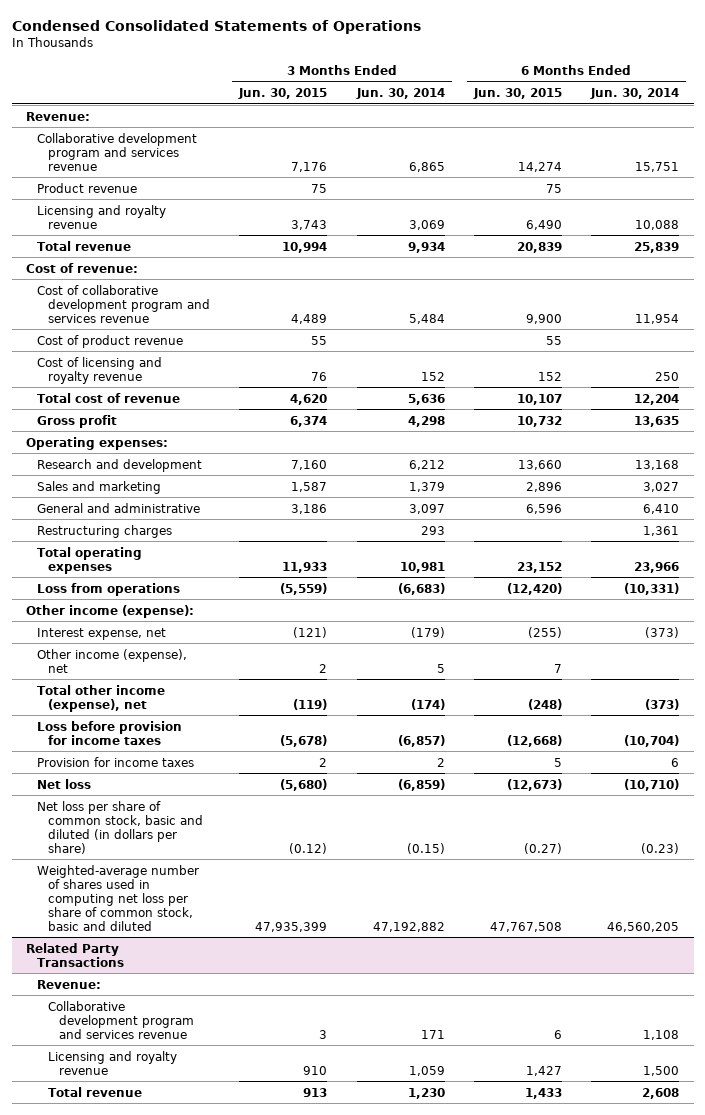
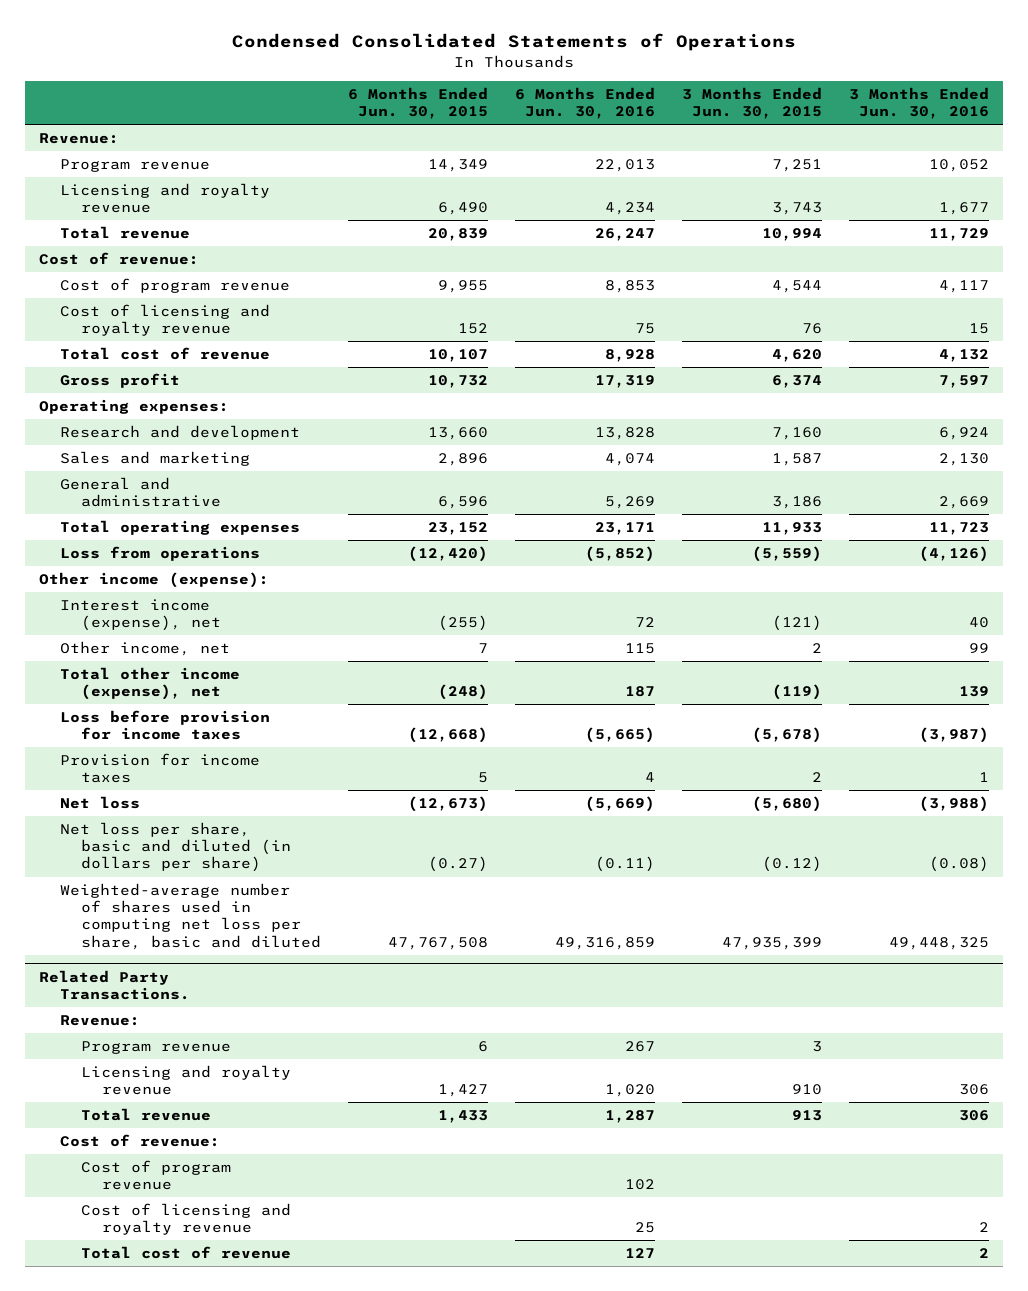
[355,88,445,100] Jun. 30, 2014 -> none
[589,88,679,100] Jun. 30, 2014 -> none
none -> [515,86,656,120] 6 Months Ended Jun. 30, 2016
none -> [849,86,990,120] 3 Months Ended Jun. 30, 2016
[37,182,138,193] Product revenue -> none
[37,132,198,171] Collaborative development program and services revenue -> [60,159,211,173] Program revenue
[291,161,328,172] 7,176 -> [772,159,823,173] 7,251
[517,161,562,172] 14,274 -> [428,159,489,173] 14,349
[37,334,184,348] Cost of product revenue -> none
[37,284,211,323] Cost of collaborative development program and services revenue -> [60,278,291,294] Cost of program revenue
[291,313,328,324] 4,489 -> [772,280,823,294] 4,544
[525,313,562,324] 9,900 -> [438,280,489,294] 9,955
[37,524,173,538] Restructuring charges -> none
[37,627,167,640] Interest expense, net -> [60,599,222,632] Interest income (expense), net
[37,648,188,673] Other income (expense), net -> [60,641,231,657] Other income, net
[37,800,204,854] Net loss per share of common stock, basic and diluted (in dollars per share) -> [60,822,292,873] Net loss per share, basic and diluted (in dollars per share)
[37,864,200,931] Weighted-average number of shares used in computing net loss per share of common stock, basic and diluted -> [60,883,322,950] Weighted-average number of shares used in computing net loss per share, basic and diluted
[26,942,125,967] Related Party Transactions -> [38,969,191,1000] Related Party Transactions.
[48,1000,195,1039] Collaborative development program and services revenue -> [81,1041,232,1055] Program revenue
none -> [60,1134,221,1148] Cost of revenue:
none -> [81,1160,232,1191] Cost of program revenue
none -> [81,1203,292,1236] Cost of licensing and royalty revenue
none -> [81,1246,292,1260] Total cost of revenue

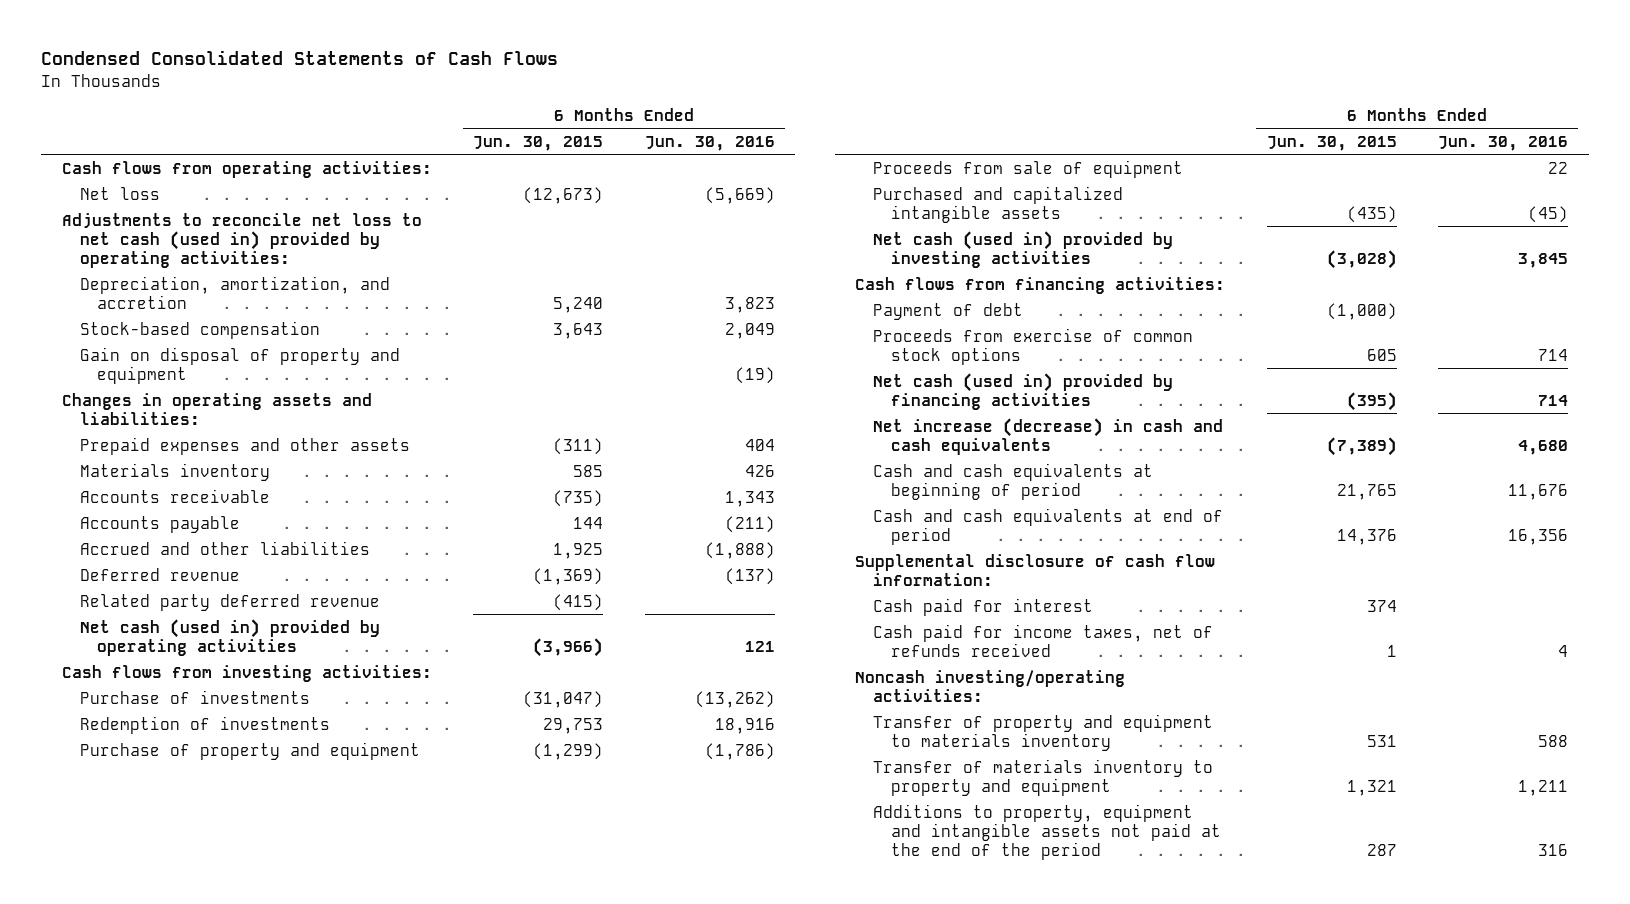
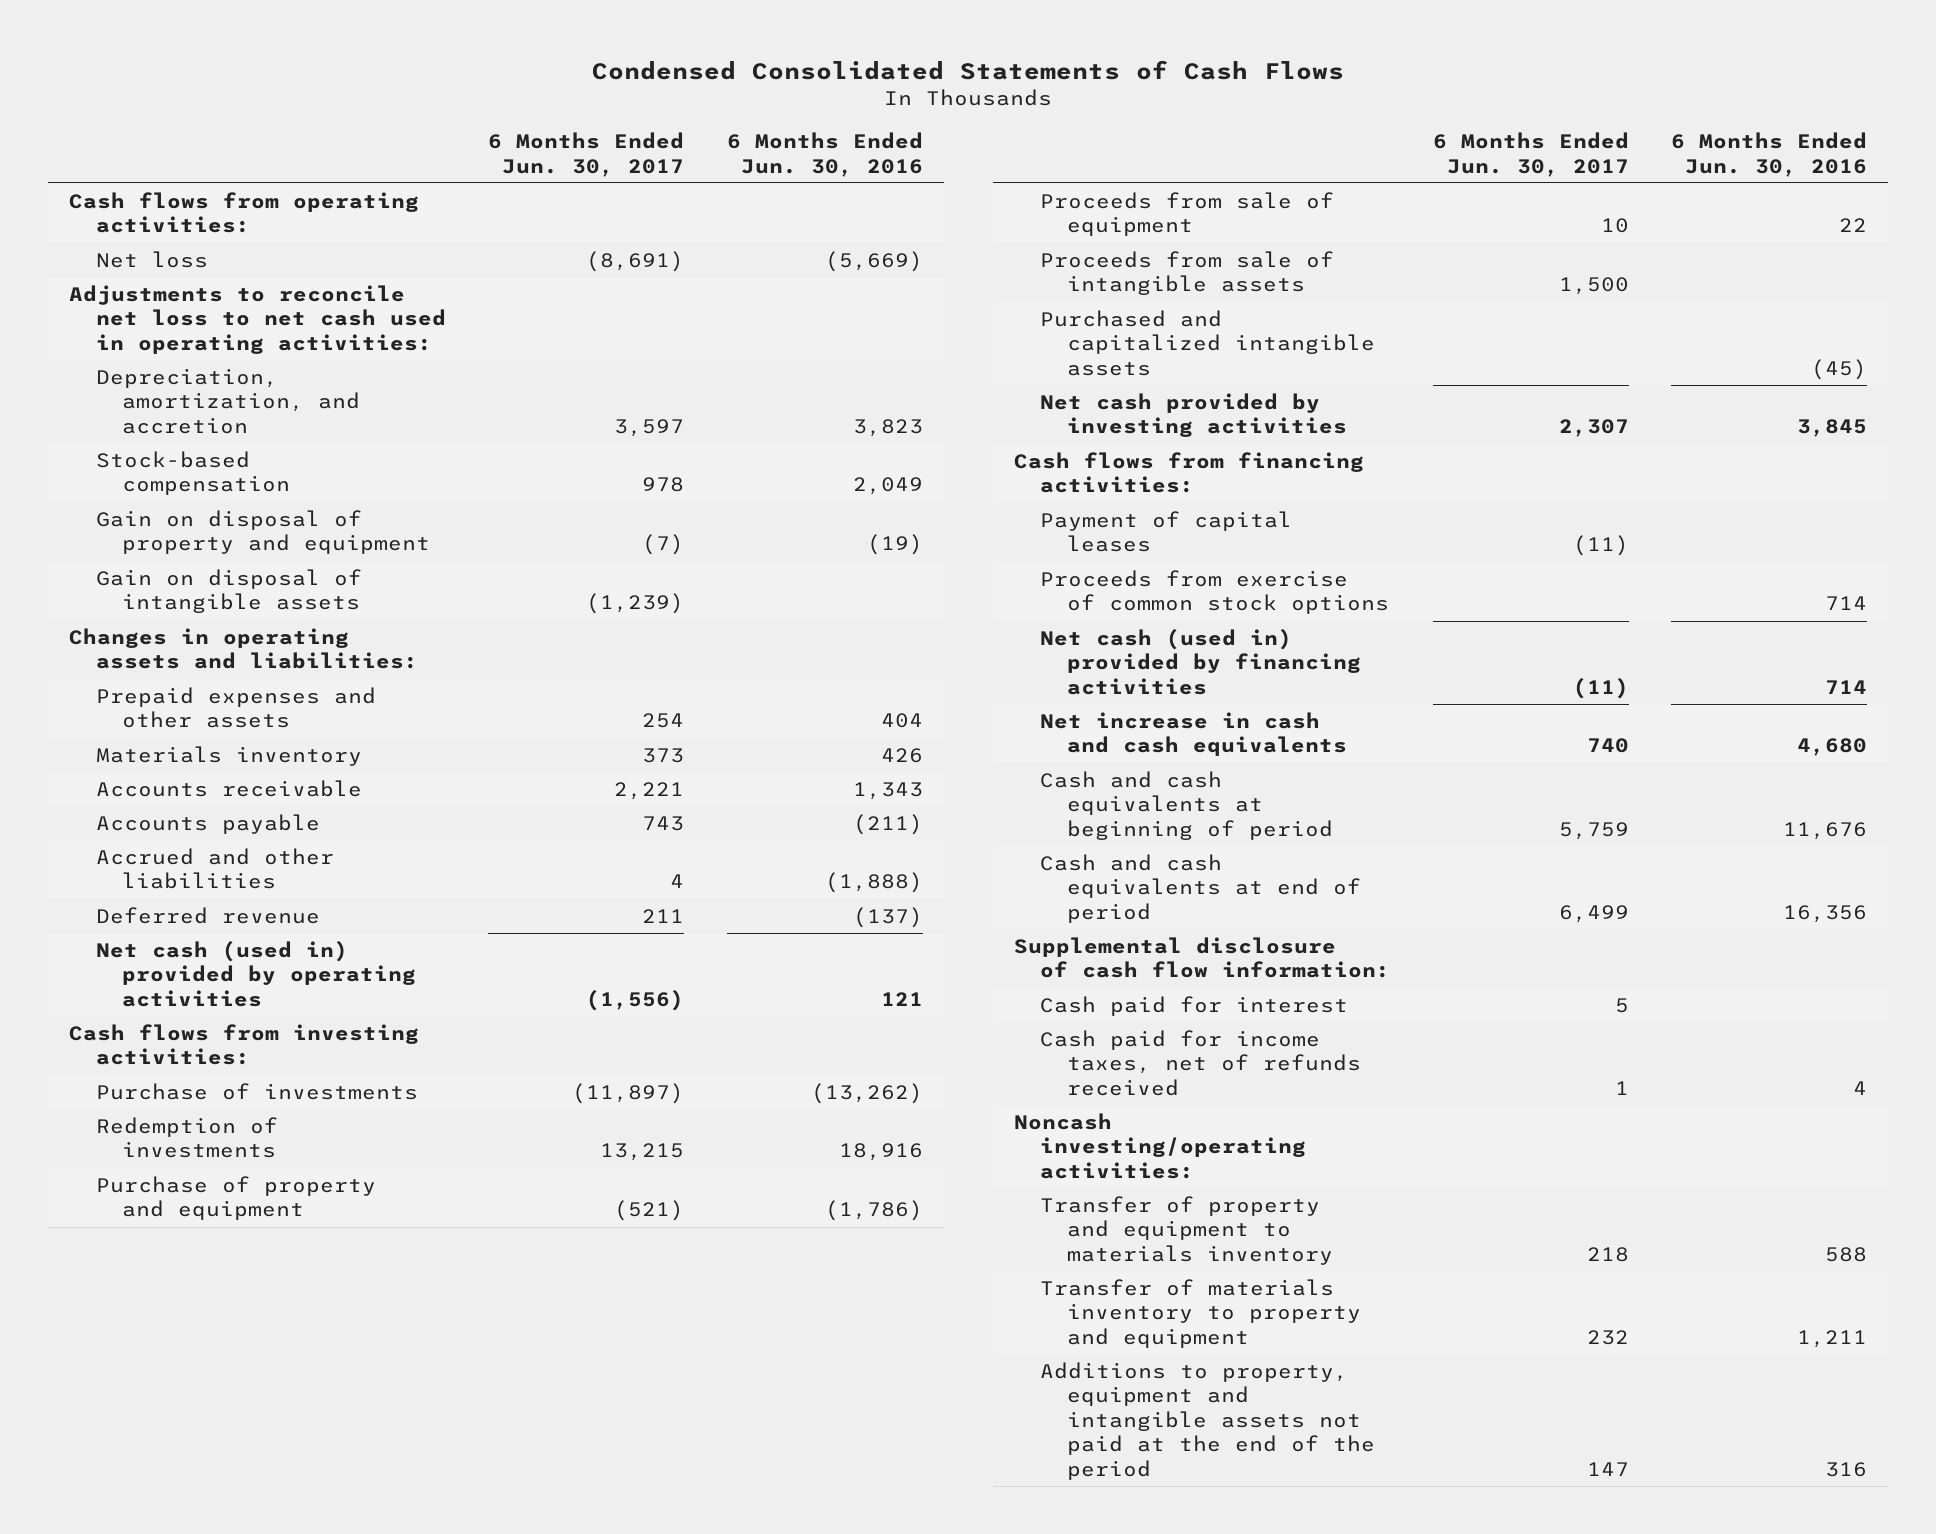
[473,135,604,151] Jun. 30, 2015 -> none
none -> [488,132,685,177] 6 Months Ended Jun. 30, 2017
[61,212,422,268] Adjustments to reconcile net loss to net cash (used in) provided by operating activities: -> [69,284,446,354] Adjustments to reconcile net loss to net cash used in operating activities:
none -> [95,568,362,614] Gain on disposal of intangible assets
[79,593,380,611] Related party deferred revenue -> none
none -> [1040,250,1335,296] Proceeds from sale of intangible assets
[873,230,1174,268] Net cash (used in) provided by investing activities -> [1040,392,1347,438] Net cash provided by investing activities
[873,302,1024,320] Payment of debt -> none
none -> [1040,510,1293,553] Payment of capital leases
[873,417,1224,455] Net increase (decrease) in cash and cash equivalents -> [1040,711,1347,757] Net increase in cash and cash equivalents

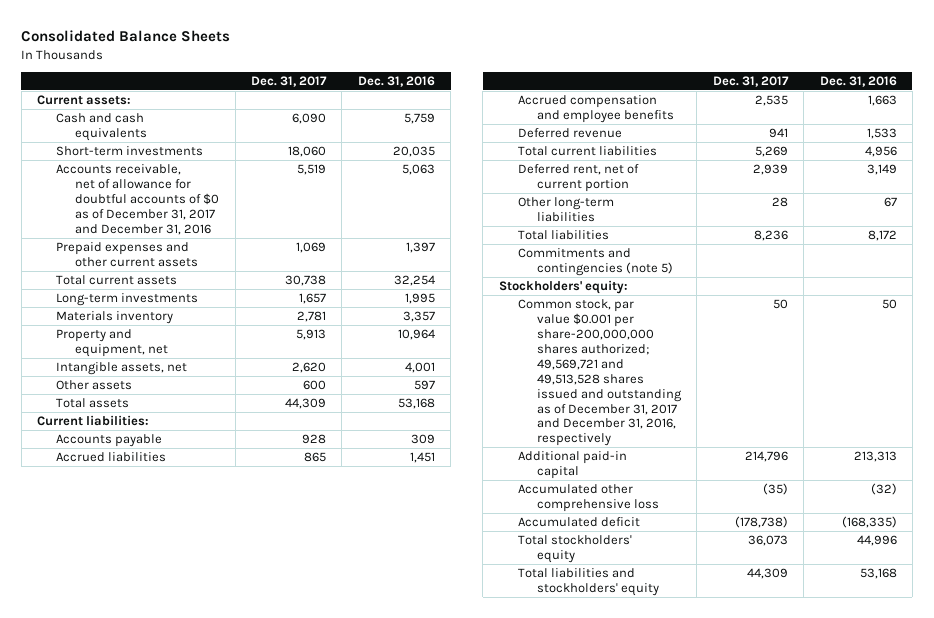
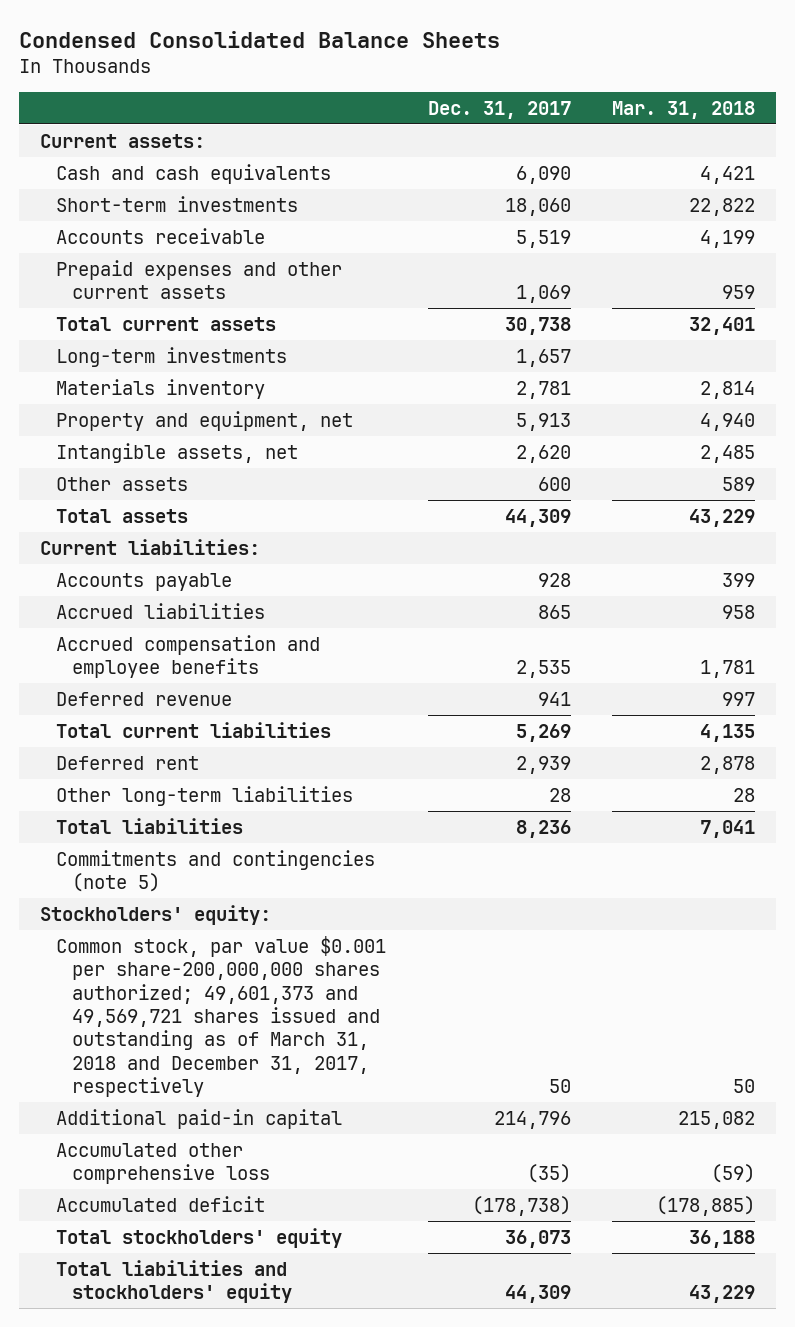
[21,30,231,43] Consolidated Balance Sheets -> [19,31,501,49] Condensed Consolidated Balance Sheets
[357,75,435,87] Dec. 31, 2016 -> none
none -> [612,100,756,119] Mar. 31, 2018
[56,164,220,235] Accounts receivable, net of allowance for doubtful accounts of $0 as of December 31, 2017 and December 31, 2016 -> [55,227,265,244] Accounts receivable
[517,164,639,193] Deferred rent, net of current portion -> [55,755,199,770] Deferred rent
[517,299,683,447] Common stock, par value $0.001 per share-200,000,000 shares authorized; 49,569,721 and 49,513,528 shares issued and outstanding as of December 31, 2017 and December 31, 2016, respectively -> [55,935,386,1098] Common stock, par value $0.001 per share-200,000,000 shares authorized; 49,601,373 and 49,569,721 shares issued and outstanding as of March 31, 2018 and December 31, 2017, respectively

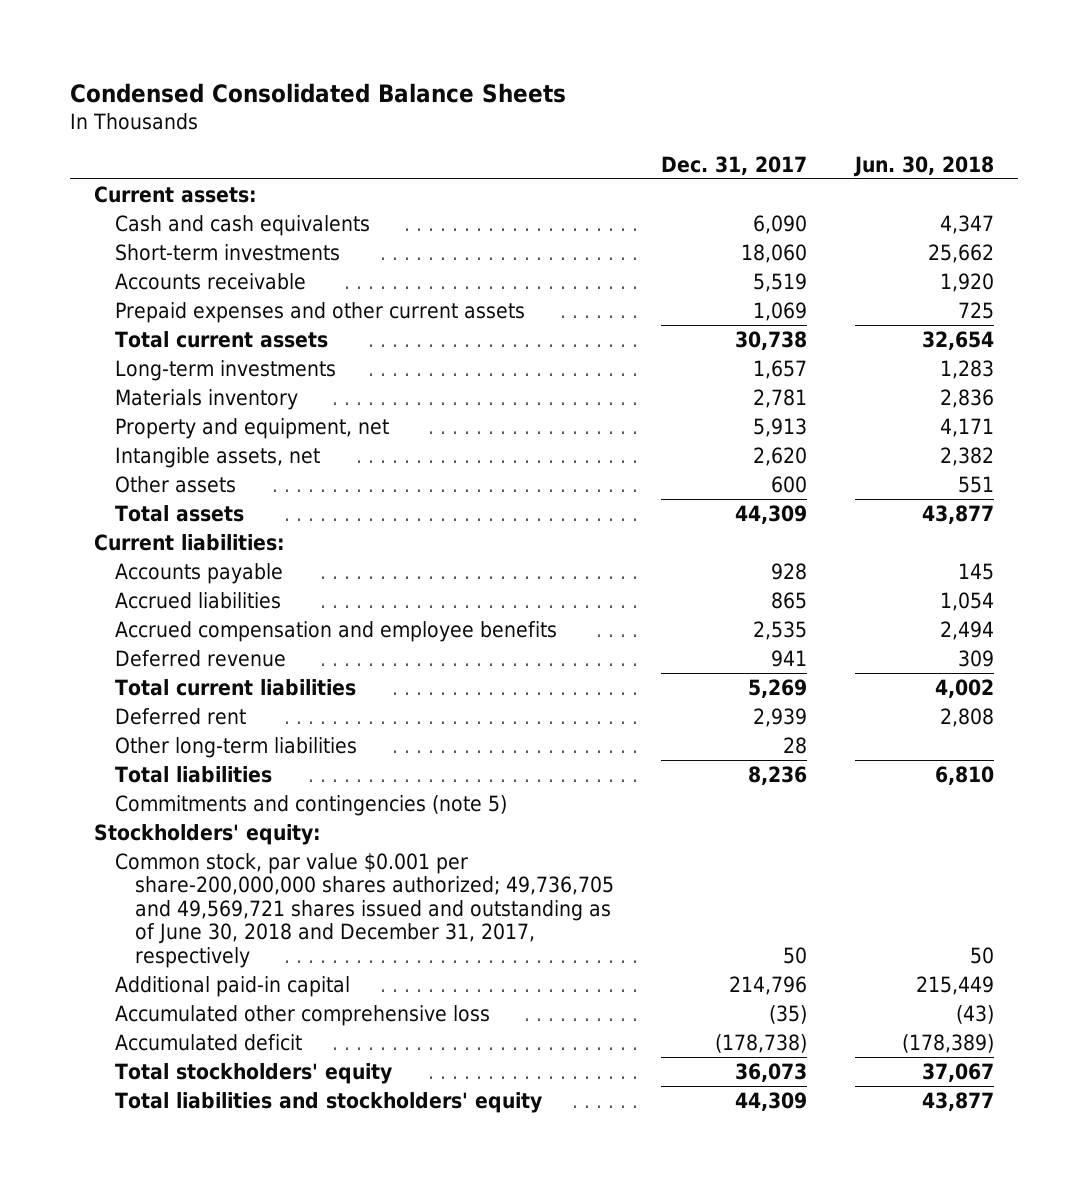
[612,100,756,119] Mar. 31, 2018 -> none
none -> [852,155,994,177] Jun. 30, 2018
[55,935,386,1098] Common stock, par value $0.001 per share-200,000,000 shares authorized; 49,601,373 and 49,569,721 shares issued and outstanding as of March 31, 2018 and December 31, 2017, respectively -> [114,852,614,968] Common stock, par value $0.001 per share-200,000,000 shares authorized; 49,736,705 and 49,569,721 shares issued and outstanding as of June 30, 2018 and December 31, 2017, respectively

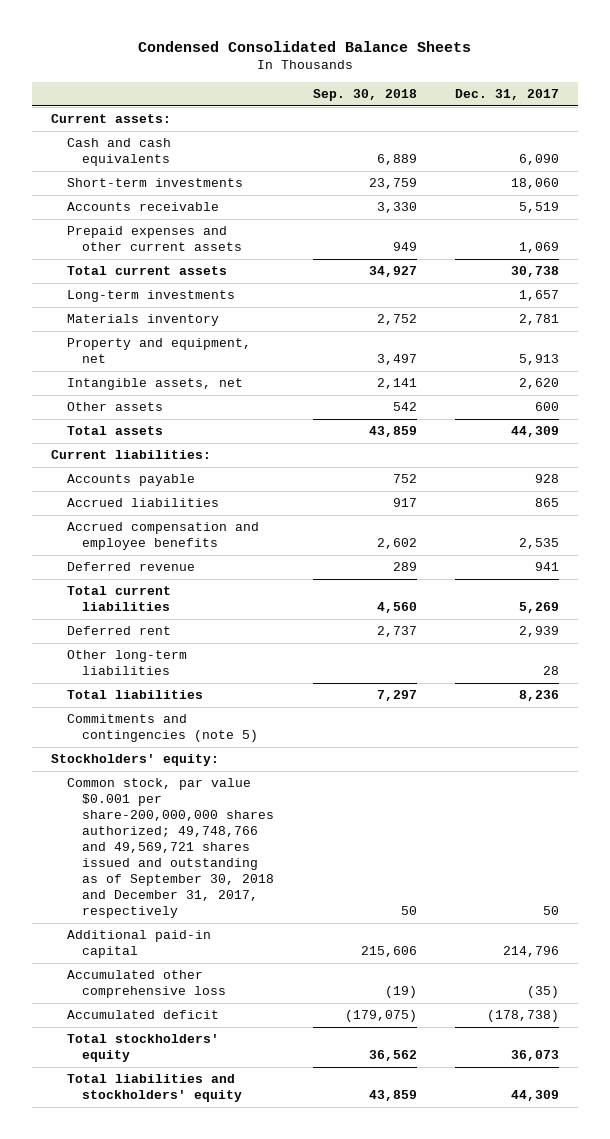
[852,155,994,177] Jun. 30, 2018 -> none
none -> [312,89,417,102] Sep. 30, 2018
[114,852,614,968] Common stock, par value $0.001 per share-200,000,000 shares authorized; 49,736,705 and 49,569,721 shares issued and outstanding as of June 30, 2018 and December 31, 2017, respectively -> [66,778,275,919] Common stock, par value $0.001 per share-200,000,000 shares authorized; 49,748,766 and 49,569,721 shares issued and outstanding as of September 30, 2018 and December 31, 2017, respectively

